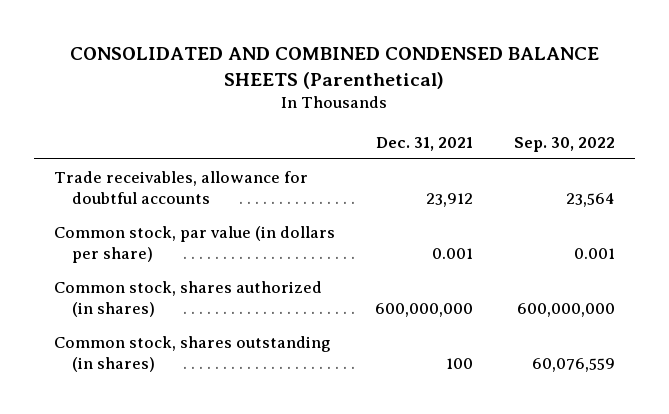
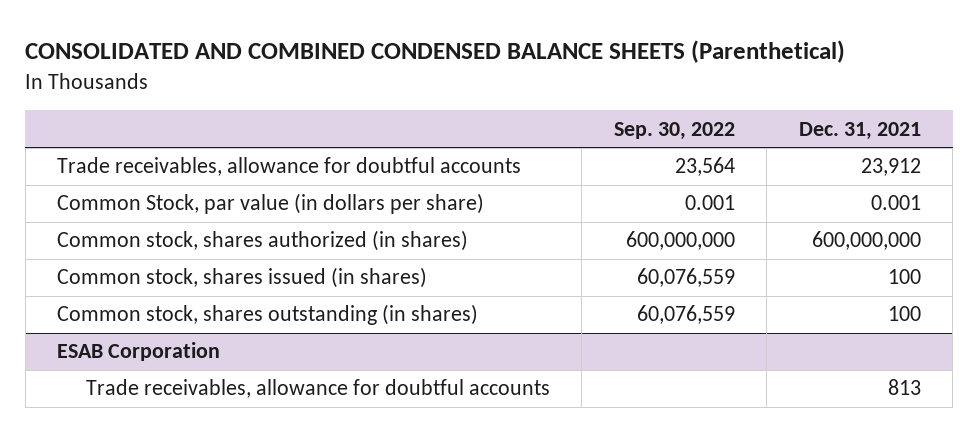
[54,225,336,263] Common stock, par value (in dollars per share) -> [57,193,485,215] Common Stock, par value (in dollars per share)
none -> [57,267,428,289] Common stock, shares issued (in shares)
none -> [57,342,221,362] ESAB Corporation
none -> [85,379,550,399] Trade receivables, allowance for doubtful accounts

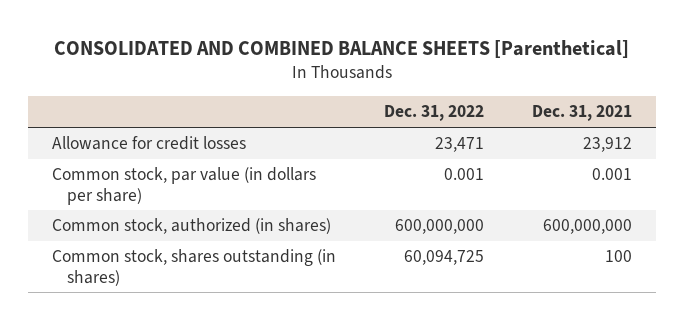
[25,40,846,64] CONSOLIDATED AND COMBINED CONDENSED BALANCE SHEETS (Parenthetical) -> [53,39,629,58] CONSOLIDATED AND COMBINED BALANCE SHEETS [Parenthetical]
[613,121,735,140] Sep. 30, 2022 -> none
none -> [383,105,484,122] Dec. 31, 2022
[57,267,428,289] Common stock, shares issued (in shares) -> none
[57,157,522,177] Trade receivables, allowance for doubtful accounts -> [51,136,246,151] Allowance for credit losses
[57,193,485,215] Common Stock, par value (in dollars per share) -> [51,167,316,205] Common stock, par value (in dollars per share)
[57,230,469,252] Common stock, shares authorized (in shares) -> [51,218,331,235] Common stock, authorized (in shares)
[57,342,221,362] ESAB Corporation -> none
[85,379,550,399] Trade receivables, allowance for doubtful accounts -> none

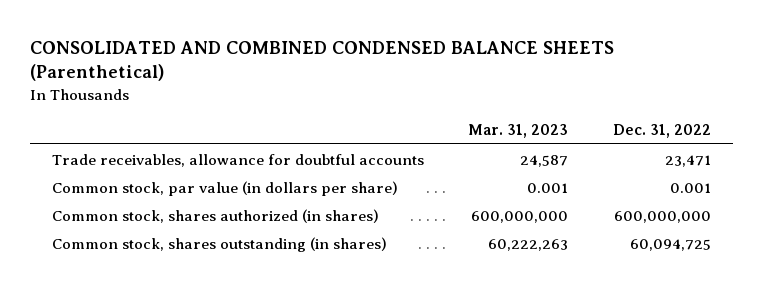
[53,39,629,58] CONSOLIDATED AND COMBINED BALANCE SHEETS [Parenthetical] -> [29,41,614,82] CONSOLIDATED AND COMBINED CONDENSED BALANCE SHEETS (Parenthetical)
[531,105,632,122] Dec. 31, 2021 -> none
none -> [468,123,569,138] Mar. 31, 2023
[51,136,246,151] Allowance for credit losses -> [51,153,424,167] Trade receivables, allowance for doubtful accounts
[51,218,331,235] Common stock, authorized (in shares) -> [51,208,379,223] Common stock, shares authorized (in shares)

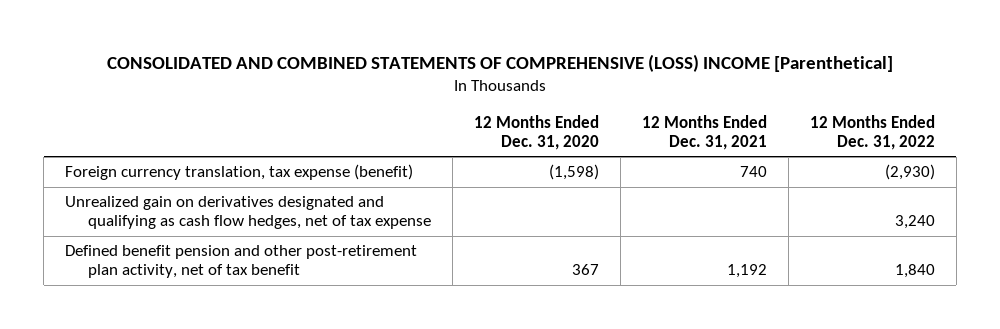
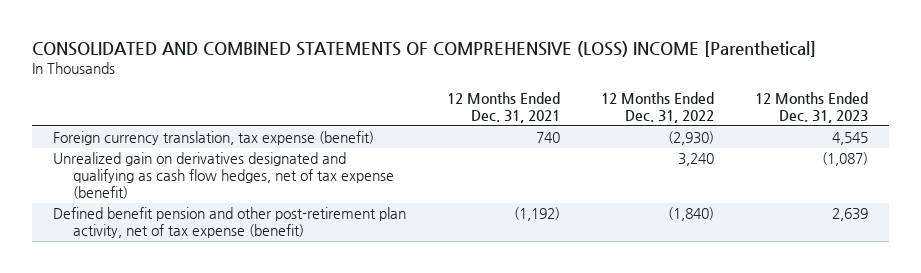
[473,114,599,150] 12 Months Ended Dec. 31, 2020 -> none
none -> [755,92,869,124] 12 Months Ended Dec. 31, 2023
[65,196,431,230] Unrealized gain on derivatives designated and qualifying as cash flow hedges, net of tax expense -> [52,152,394,200] Unrealized gain on derivatives designated and qualifying as cash flow hedges, net of tax expense (benefit)
[65,245,418,279] Defined benefit pension and other post-retirement plan activity, net of tax benefit -> [52,207,406,239] Defined benefit pension and other post-retirement plan activity, net of tax expense (benefit)
[726,264,767,279] 1,192 -> [513,207,560,222] (1,192)
[894,264,935,279] 1,840 -> [667,207,714,222] (1,840)

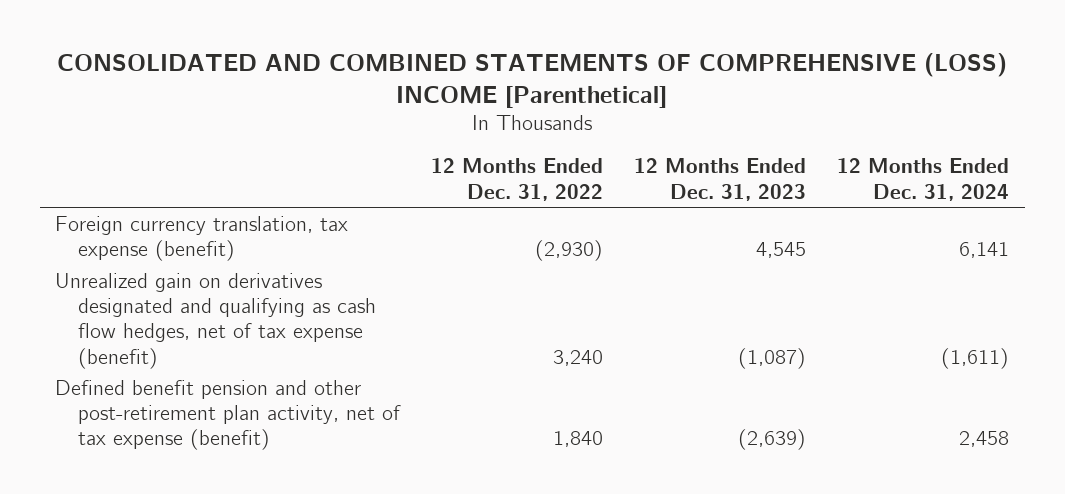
[446,92,560,124] 12 Months Ended Dec. 31, 2021 -> none
none -> [837,158,1010,201] 12 Months Ended Dec. 31, 2024
[667,207,714,222] (1,840) -> [552,431,603,448] 1,840
[832,208,869,222] 2,639 -> [738,429,807,451] (2,639)

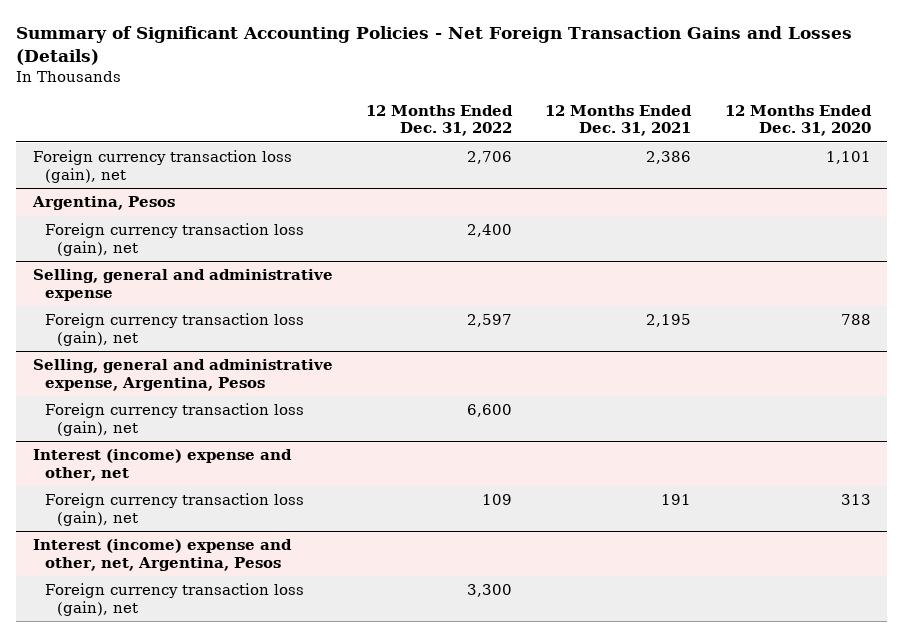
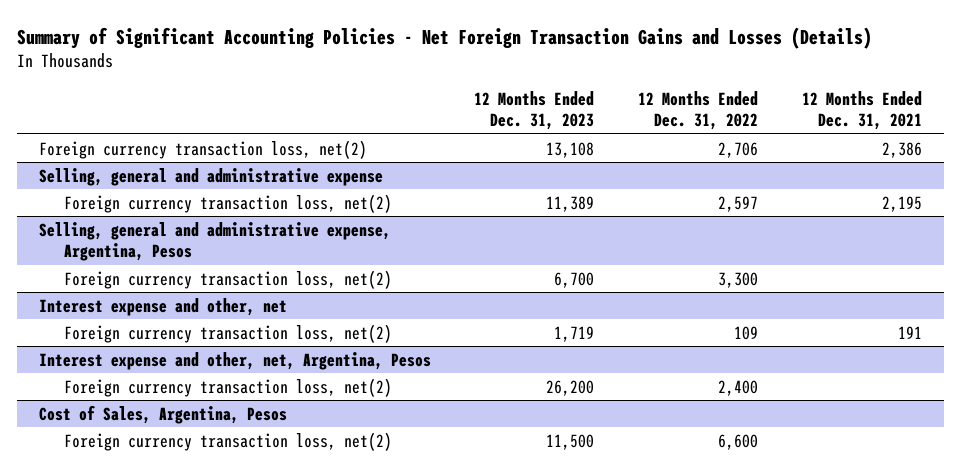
[724,104,872,137] 12 Months Ended Dec. 31, 2020 -> none
none -> [474,90,595,131] 12 Months Ended Dec. 31, 2023
[31,196,175,211] Argentina, Pesos -> none
[44,223,304,256] Foreign currency transaction loss (gain), net -> none
[32,150,292,183] Foreign currency transaction loss (gain), net -> [38,139,367,159] Foreign currency transaction loss, net(2)
[44,313,304,346] Foreign currency transaction loss (gain), net -> [63,193,392,213] Foreign currency transaction loss, net(2)
[44,403,304,436] Foreign currency transaction loss (gain), net -> [63,269,392,289] Foreign currency transaction loss, net(2)
[466,404,512,418] 6,600 -> [718,271,759,288] 3,300
[32,449,292,481] Interest (income) expense and other, net -> [38,297,287,316] Interest expense and other, net
[44,493,304,526] Foreign currency transaction loss (gain), net -> [63,323,392,343] Foreign currency transaction loss, net(2)
[32,539,292,571] Interest (income) expense and other, net, Argentina, Pesos -> [38,351,431,370] Interest expense and other, net, Argentina, Pesos
[44,583,304,616] Foreign currency transaction loss (gain), net -> [63,377,392,397] Foreign currency transaction loss, net(2)
[466,584,512,598] 3,300 -> [718,379,759,396] 2,400
none -> [38,404,287,424] Cost of Sales, Argentina, Pesos
none -> [63,431,392,451] Foreign currency transaction loss, net(2)

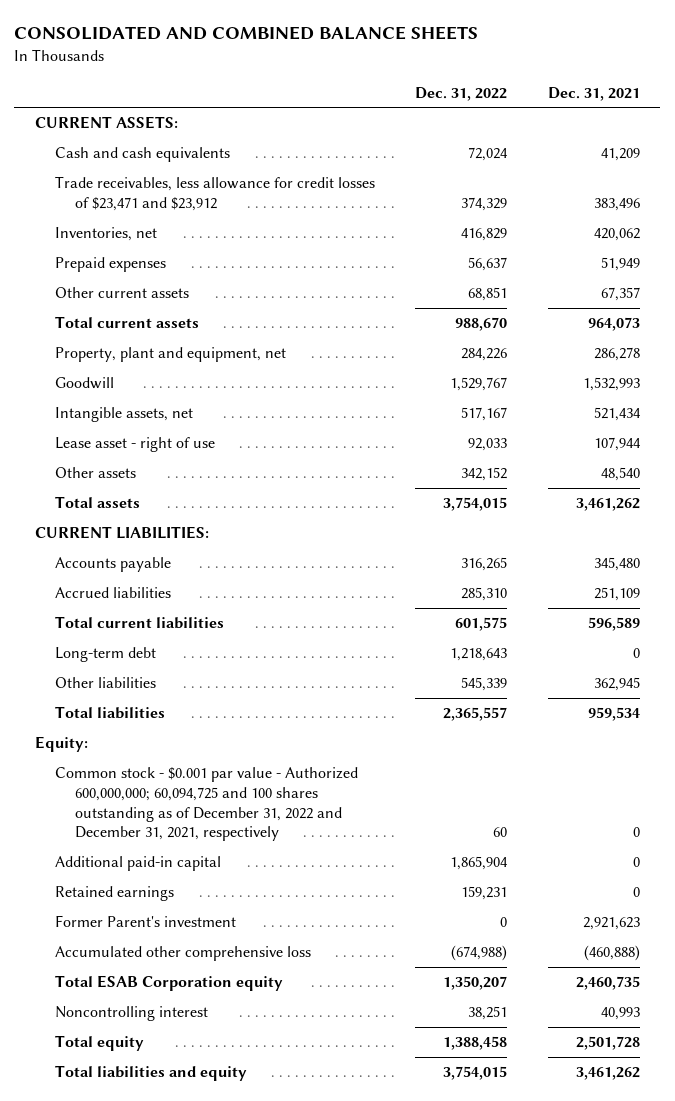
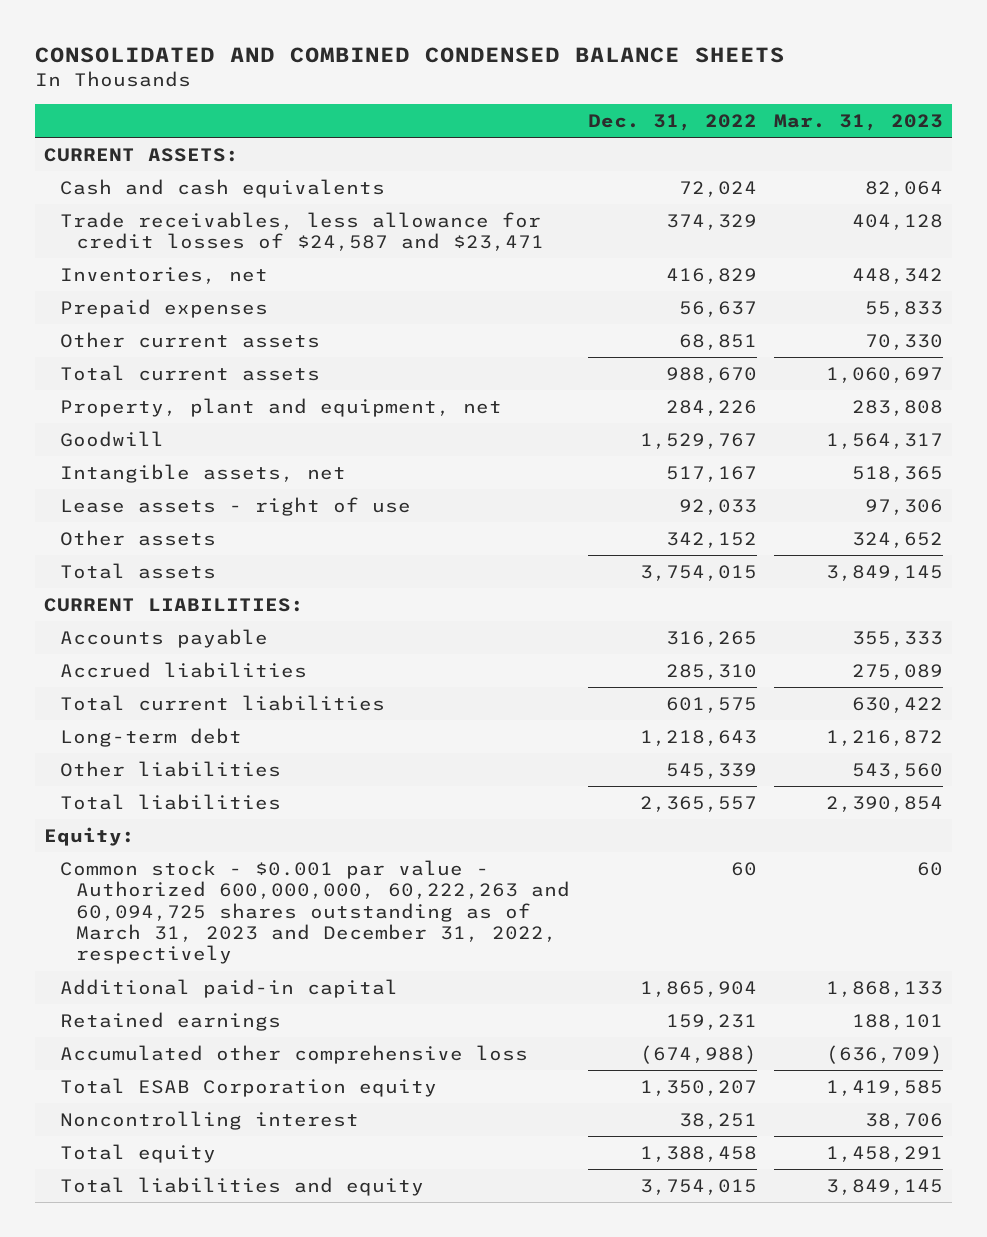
[14,26,479,41] CONSOLIDATED AND COMBINED BALANCE SHEETS -> [34,47,785,64] CONSOLIDATED AND COMBINED CONDENSED BALANCE SHEETS
[548,86,641,101] Dec. 31, 2021 -> none
none -> [774,113,944,131] Mar. 31, 2023
[54,176,375,211] Trade receivables, less allowance for credit losses of $23,471 and $23,912 -> [59,211,544,252] Trade receivables, less allowance for credit losses of $24,587 and $23,471
[54,437,215,453] Lease asset - right of use -> [59,496,411,516] Lease assets - right of use
[54,767,358,842] Common stock - $0.001 par value - Authorized 600,000,000; 60,094,725 and 100 shares outstanding as of December 31, 2022 and December 31, 2021, respectively -> [59,859,570,965] Common stock - $0.001 par value - Authorized 600,000,000, 60,222,263 and 60,094,725 shares outstanding as of March 31, 2023 and December 31, 2022, respectively
[54,915,236,928] Former Parent's investment -> none

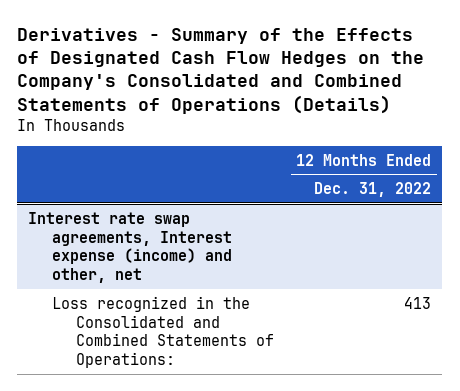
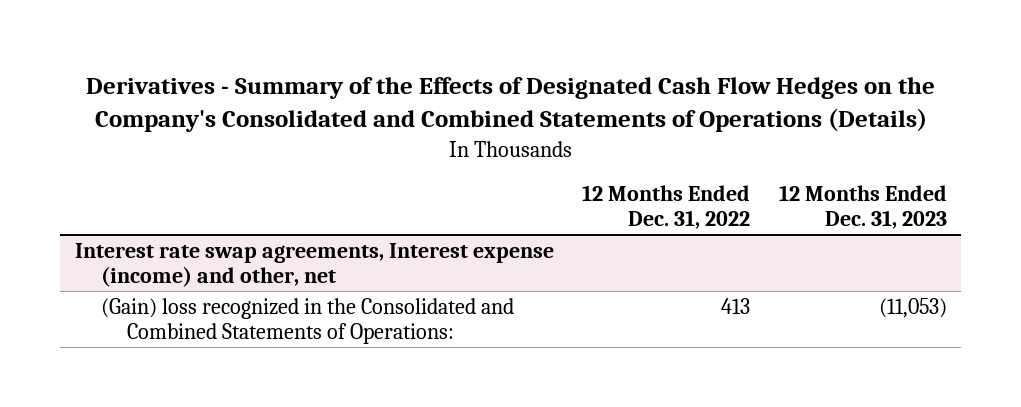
none -> [778,185,947,229] 12 Months Ended Dec. 31, 2023
[52,295,274,369] Loss recognized in the Consolidated and Combined Statements of Operations: -> [100,297,514,344] (Gain) loss recognized in the Consolidated and Combined Statements of Operations:

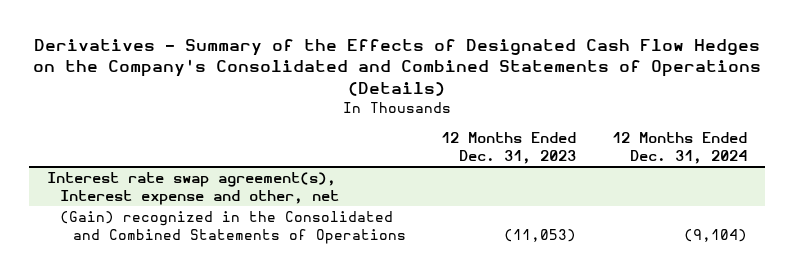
[582,185,751,229] 12 Months Ended Dec. 31, 2022 -> none
none -> [612,131,748,164] 12 Months Ended Dec. 31, 2024
[74,242,554,287] Interest rate swap agreements, Interest expense (income) and other, net -> [46,172,339,206] Interest rate swap agreement(s), Interest expense and other, net
[100,297,514,344] (Gain) loss recognized in the Consolidated and Combined Statements of Operations: -> [59,211,406,245] (Gain) recognized in the Consolidated and Combined Statements of Operations

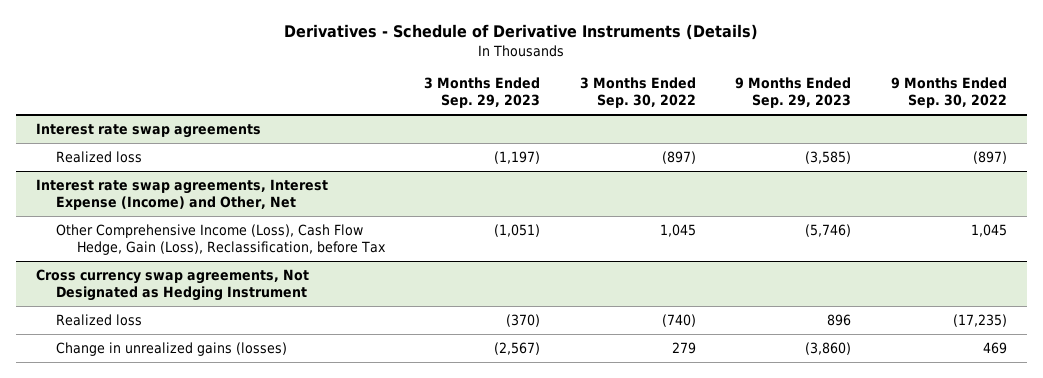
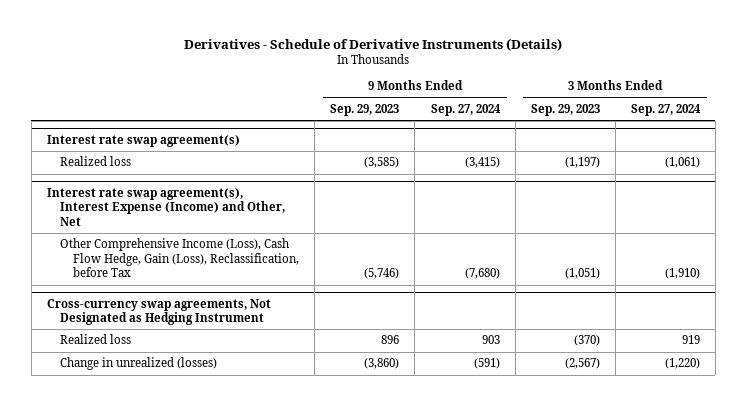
[579,77,696,109] 3 Months Ended Sep. 30, 2022 -> none
[890,77,1007,109] 9 Months Ended Sep. 30, 2022 -> none
none -> [430,104,501,117] Sep. 27, 2024
none -> [630,104,701,117] Sep. 27, 2024
[35,122,261,138] Interest rate swap agreements -> [46,134,240,147] Interest rate swap agreement(s)
[35,178,328,211] Interest rate swap agreements, Interest Expense (Income) and Other, Net -> [46,187,286,226] Interest rate swap agreement(s), Interest Expense (Income) and Other, Net
[35,268,309,302] Cross currency swap agreements, Not Designated as Hedging Instrument -> [46,298,271,326] Cross-currency swap agreements, Not Designated as Hedging Instrument
[56,341,288,356] Change in unrealized gains (losses) -> [60,357,218,371] Change in unrealized (losses)

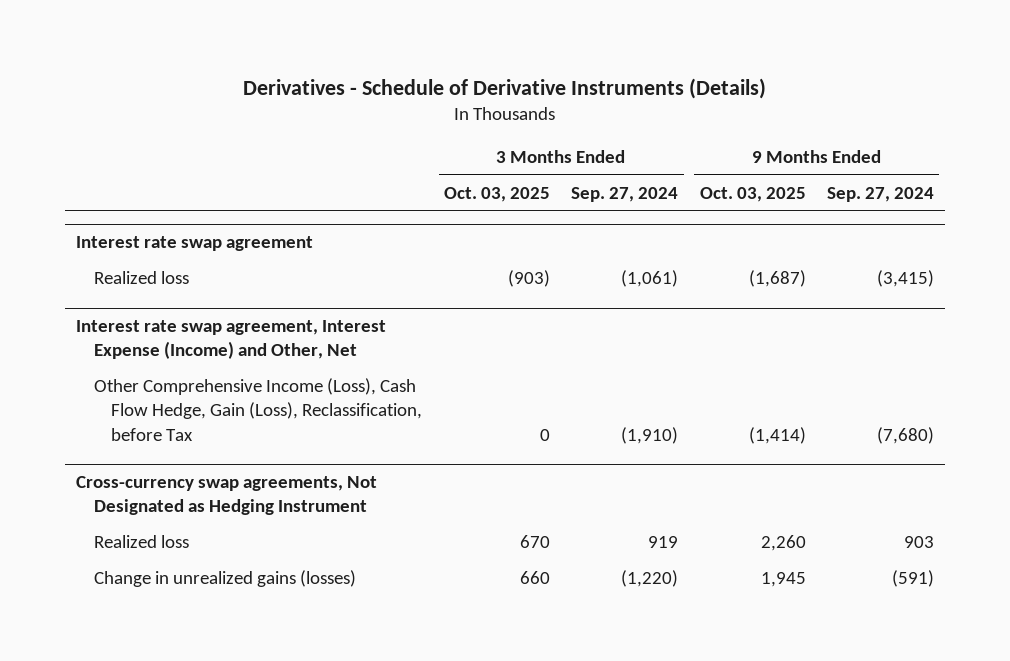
[330,104,400,117] Sep. 29, 2023 -> none
[530,104,600,117] Sep. 29, 2023 -> none
none -> [443,186,550,202] Oct. 03, 2025
none -> [699,186,806,202] Oct. 03, 2025
[46,134,240,147] Interest rate swap agreement(s) -> [75,236,313,252] Interest rate swap agreement
[46,187,286,226] Interest rate swap agreement(s), Interest Expense (Income) and Other, Net -> [75,320,386,360] Interest rate swap agreement, Interest Expense (Income) and Other, Net
[60,357,218,371] Change in unrealized (losses) -> [93,570,356,588] Change in unrealized gains (losses)

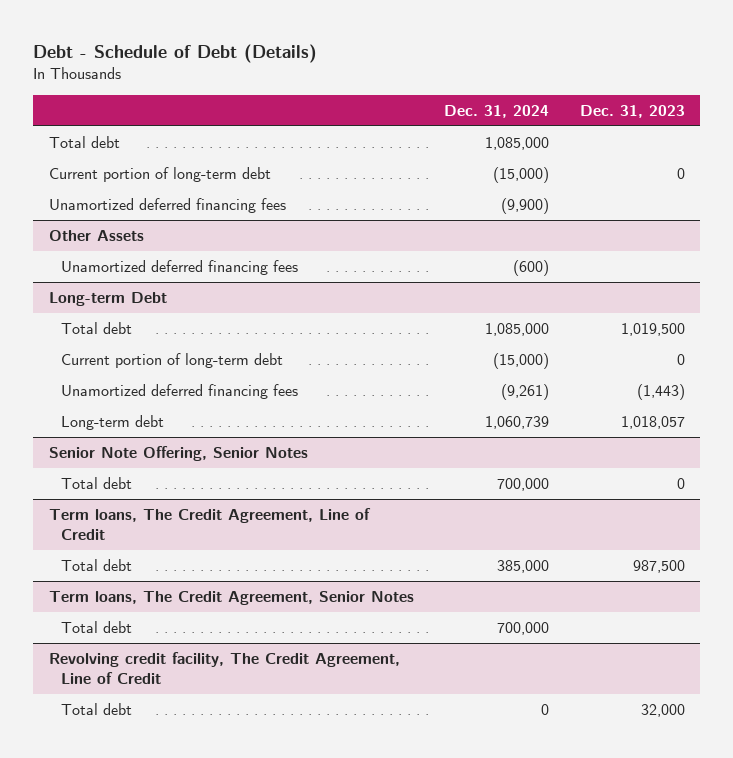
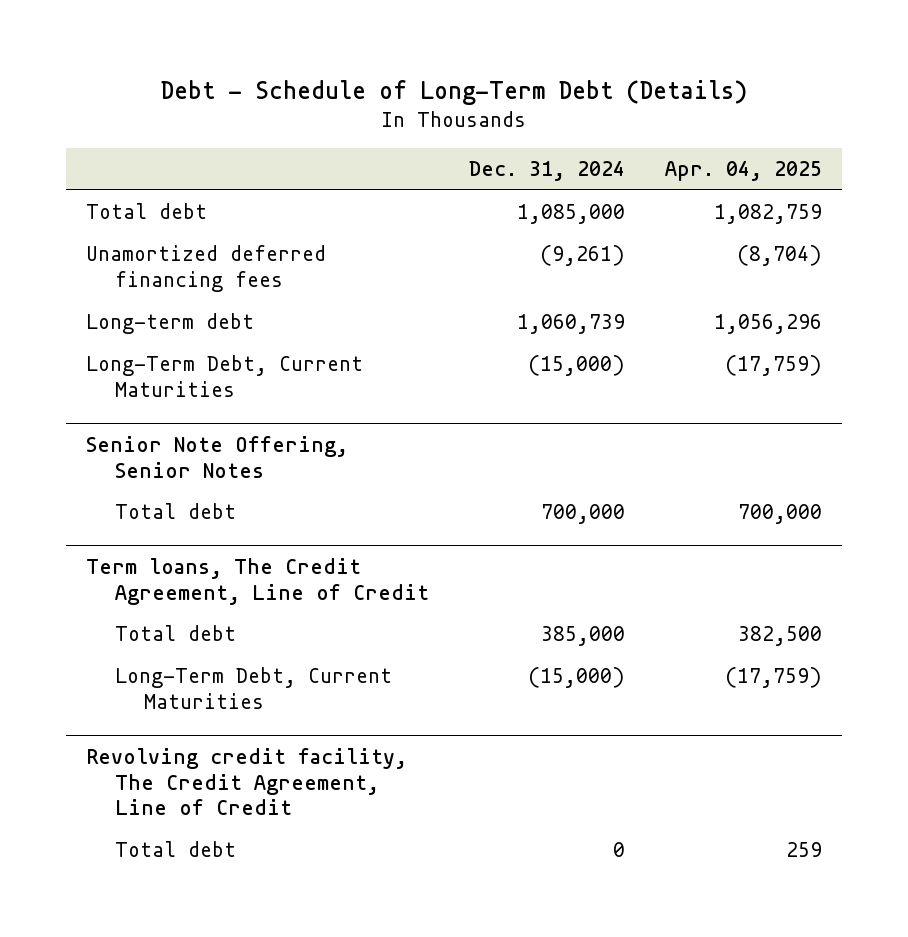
[33,43,318,63] Debt - Schedule of Debt (Details) -> [160,79,747,105] Debt - Schedule of Long-Term Debt (Details)
[579,104,685,118] Dec. 31, 2023 -> none
none -> [664,161,822,182] Apr. 04, 2025
[48,167,271,183] Current portion of long-term debt -> none
[48,198,286,214] Unamortized deferred financing fees -> none
[48,230,144,242] Other Assets -> none
[60,260,298,276] Unamortized deferred financing fees -> none
[48,292,167,307] Long-term Debt -> none
[60,322,132,335] Total debt -> none
[60,353,283,369] Current portion of long-term debt -> none
none -> [86,355,364,397] Long-Term Debt, Current Maturities
[48,591,414,606] Term loans, The Credit Agreement, Senior Notes -> none
[60,621,132,634] Total debt -> none
none -> [114,667,392,709] Long-Term Debt, Current Maturities

